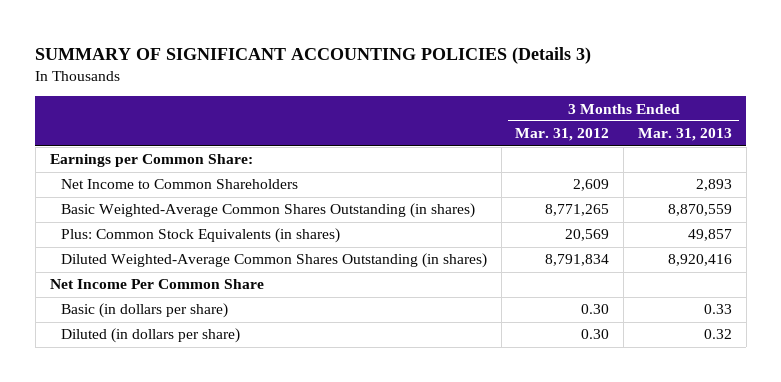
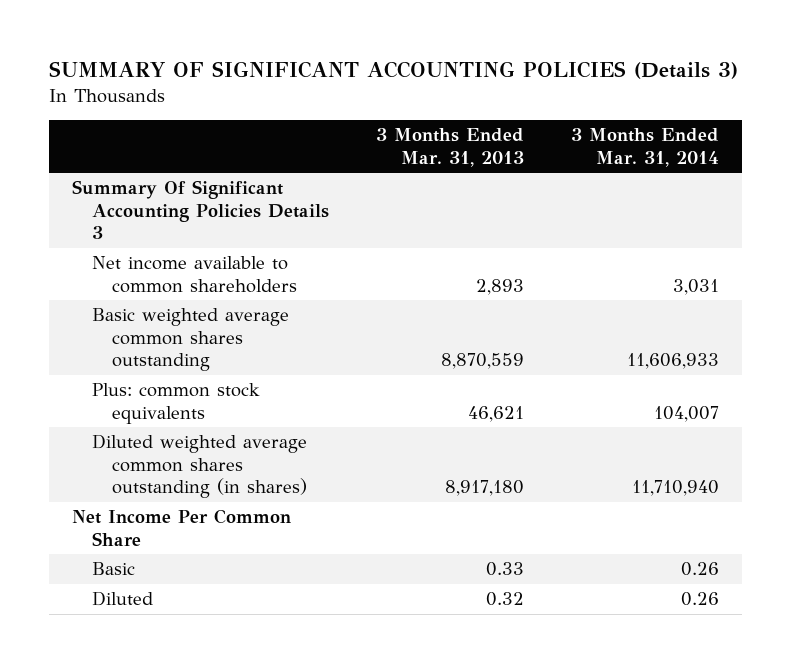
[515,128,610,142] Mar. 31, 2012 -> none
none -> [570,128,719,167] 3 Months Ended Mar. 31, 2014
[49,154,253,168] Earnings per Common Share: -> none
none -> [71,180,330,240] Summary Of Significant Accounting Policies Details 3
[60,179,298,190] Net Income to Common Shareholders -> [92,256,298,293] Net income available to common shareholders
[60,203,475,219] Basic Weighted-Average Common Shares Outstanding (in shares) -> [92,308,290,372] Basic weighted average common shares outstanding
[60,228,340,244] Plus: Common Stock Equivalents (in shares) -> [92,383,261,424] Plus: common stock equivalents
[687,229,732,242] 49,857 -> [467,405,524,422] 46,621
[60,253,487,269] Diluted Weighted-Average Common Shares Outstanding (in shares) -> [92,434,308,499] Diluted weighted average common shares outstanding (in shares)
[667,254,732,267] 8,920,416 -> [444,480,524,497] 8,917,180
[60,303,228,319] Basic (in dollars per share) -> [92,562,136,576] Basic
[60,328,240,344] Diluted (in dollars per share) -> [92,591,154,607] Diluted

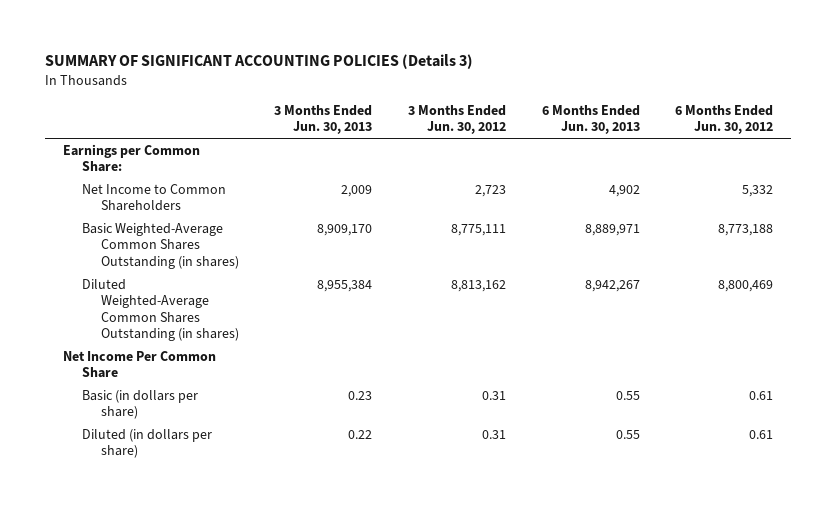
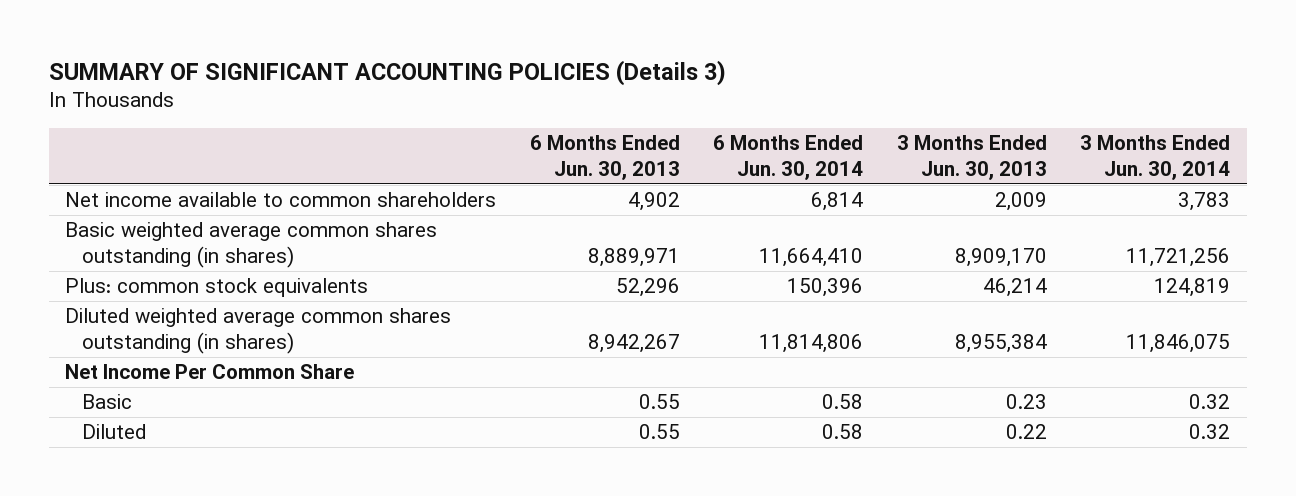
[407,105,506,135] 3 Months Ended Jun. 30, 2012 -> none
[675,105,774,135] 6 Months Ended Jun. 30, 2012 -> none
none -> [713,135,864,180] 6 Months Ended Jun. 30, 2014
none -> [1080,135,1231,180] 3 Months Ended Jun. 30, 2014
[62,144,200,173] Earnings per Common Share: -> none
[81,184,226,212] Net Income to Common Shareholders -> [65,192,497,208] Net income available to common shareholders
[81,223,239,269] Basic Weighted-Average Common Shares Outstanding (in shares) -> [65,222,438,268] Basic weighted average common shares outstanding (in shares)
none -> [65,278,369,298] Plus: common stock equivalents
[81,279,239,341] Diluted Weighted-Average Common Shares Outstanding (in shares) -> [65,308,452,354] Diluted weighted average common shares outstanding (in shares)
[81,390,198,420] Basic (in dollars per share) -> [82,394,133,410] Basic
[81,429,212,459] Diluted (in dollars per share) -> [82,424,147,440] Diluted

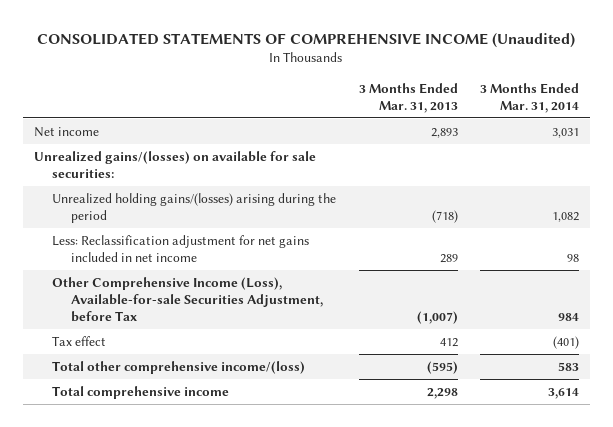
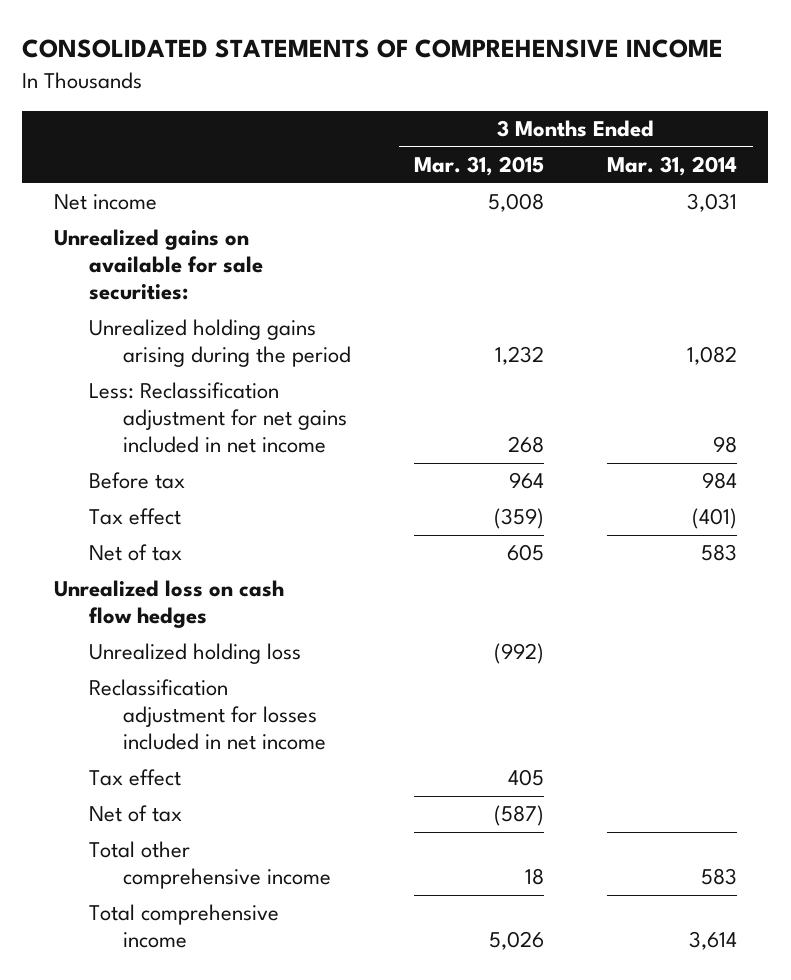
[37,33,576,49] CONSOLIDATED STATEMENTS OF COMPREHENSIVE INCOME (Unaudited) -> [22,39,724,59] CONSOLIDATED STATEMENTS OF COMPREHENSIVE INCOME
[358,82,458,113] 3 Months Ended Mar. 31, 2013 -> none
none -> [414,156,545,177] Mar. 31, 2015
[34,150,317,179] Unrealized gains/(losses) on available for sale securities: -> [53,229,263,300] Unrealized gains on available for sale securities:
[52,192,337,224] Unrealized holding gains/(losses) arising during the period -> [88,319,352,368] Unrealized holding gains arising during the period
[52,276,323,323] Other Comprehensive Income (Loss), Available-for-sale Securities Adjustment, before Tax -> [88,472,185,490] Before tax
none -> [88,544,182,562] Net of tax
none -> [53,580,284,629] Unrealized loss on cash flow hedges
none -> [88,643,301,665] Unrealized holding loss
none -> [88,679,327,750] Reclassification adjustment for losses included in net income
none -> [88,769,181,787] Tax effect
none -> [88,805,182,823] Net of tax
[52,360,306,374] Total other comprehensive income/(loss) -> [88,841,332,890] Total other comprehensive income

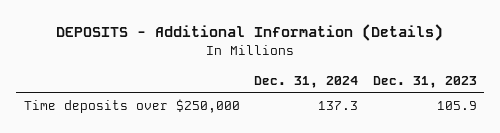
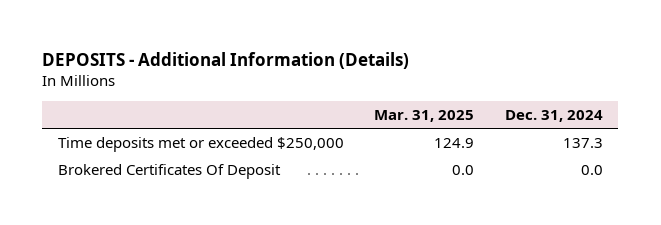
[372,75,477,88] Dec. 31, 2023 -> none
none -> [374,109,475,122] Mar. 31, 2025
[23,98,240,113] Time deposits over $250,000 -> [57,137,344,153] Time deposits met or exceeded $250,000
none -> [57,164,281,180] Brokered Certificates Of Deposit

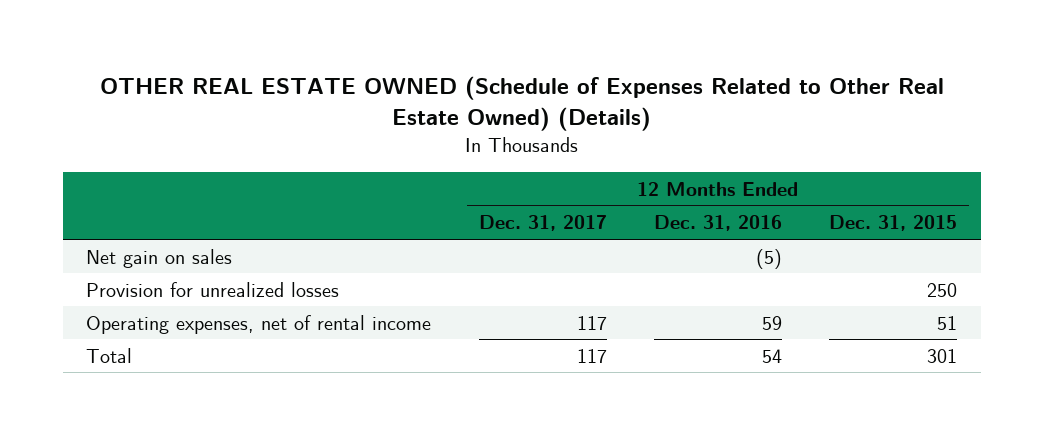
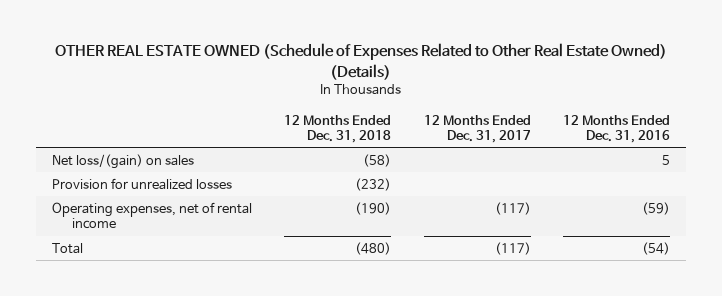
[829,215,958,232] Dec. 31, 2015 -> none
none -> [284,114,392,143] 12 Months Ended Dec. 31, 2018
[86,248,233,268] Net gain on sales -> [51,153,194,169] Net loss/(gain) on sales
[755,248,782,269] (5) -> [661,154,670,165] 5
[576,315,607,330] 117 -> [494,201,531,215] (117)
[761,315,782,330] 59 -> [641,201,670,215] (59)
[576,348,607,363] 117 -> [494,241,531,255] (117)
[761,348,782,363] 54 -> [641,241,670,255] (54)

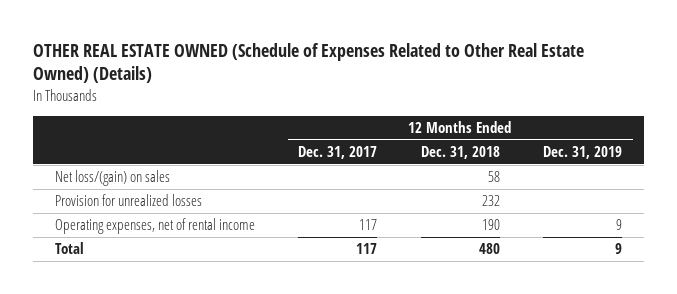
[562,114,670,143] 12 Months Ended Dec. 31, 2016 -> none
none -> [542,146,622,160] Dec. 31, 2019
[363,153,392,167] (58) -> [487,171,500,183] 58
[355,177,392,191] (232) -> [481,195,500,207] 232
[355,201,392,215] (190) -> [481,219,500,231] 190
[494,201,531,215] (117) -> [359,219,378,231] 117
[355,241,392,255] (480) -> [478,243,500,255] 480
[494,241,531,255] (117) -> [356,243,378,255] 117

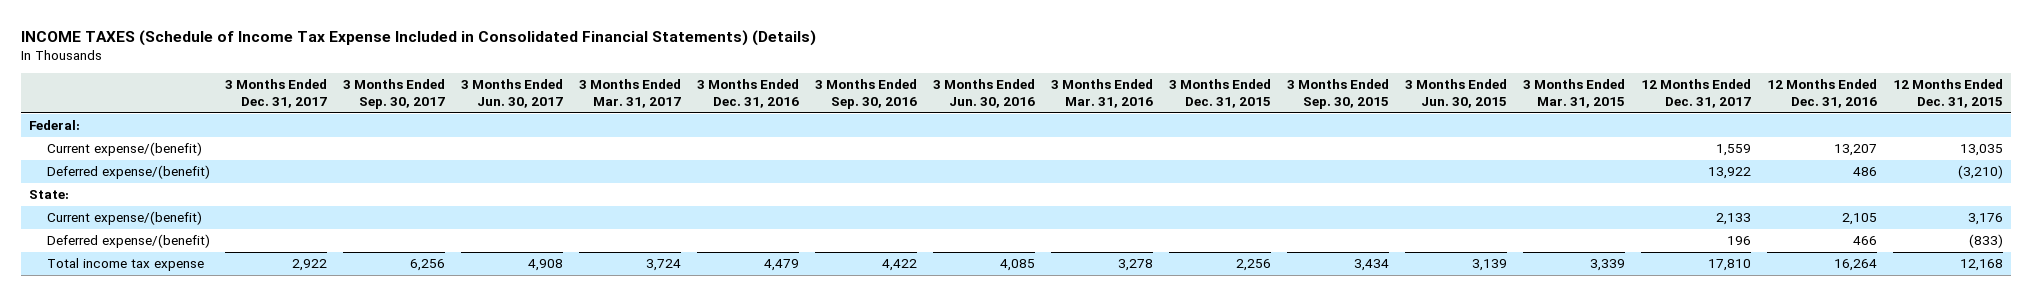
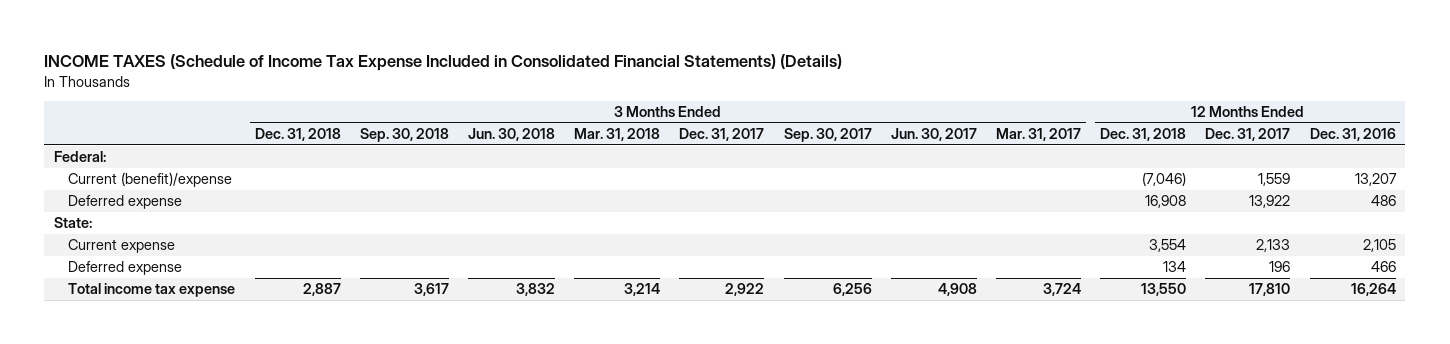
[697,79,800,109] 3 Months Ended Dec. 31, 2016 -> none
[815,79,918,110] 3 Months Ended Sep. 30, 2016 -> none
[933,79,1036,109] 3 Months Ended Jun. 30, 2016 -> none
[1051,79,1154,109] 3 Months Ended Mar. 31, 2016 -> none
[1168,79,1271,109] 3 Months Ended Dec. 31, 2015 -> none
[1286,79,1389,110] 3 Months Ended Sep. 30, 2015 -> none
[1404,79,1507,109] 3 Months Ended Jun. 30, 2015 -> none
[1522,79,1625,109] 3 Months Ended Mar. 31, 2015 -> none
[1892,79,2003,109] 12 Months Ended Dec. 31, 2015 -> none
none -> [254,128,341,142] Dec. 31, 2018
none -> [359,128,449,143] Sep. 30, 2018
none -> [467,128,555,142] Jun. 30, 2018
none -> [574,128,661,142] Mar. 31, 2018
none -> [1100,128,1187,142] Dec. 31, 2018
[46,142,202,157] Current expense/(benefit) -> [68,172,233,188] Current (benefit)/expense
[46,165,210,180] Deferred expense/(benefit) -> [68,195,183,210] Deferred expense
[46,211,202,226] Current expense/(benefit) -> [68,239,176,254] Current expense
[46,234,210,249] Deferred expense/(benefit) -> [68,261,183,276] Deferred expense

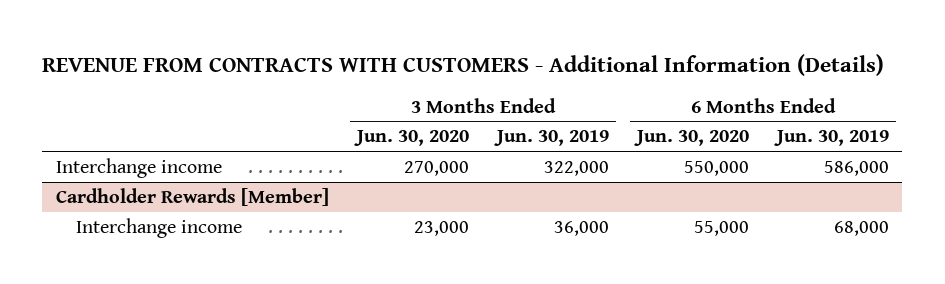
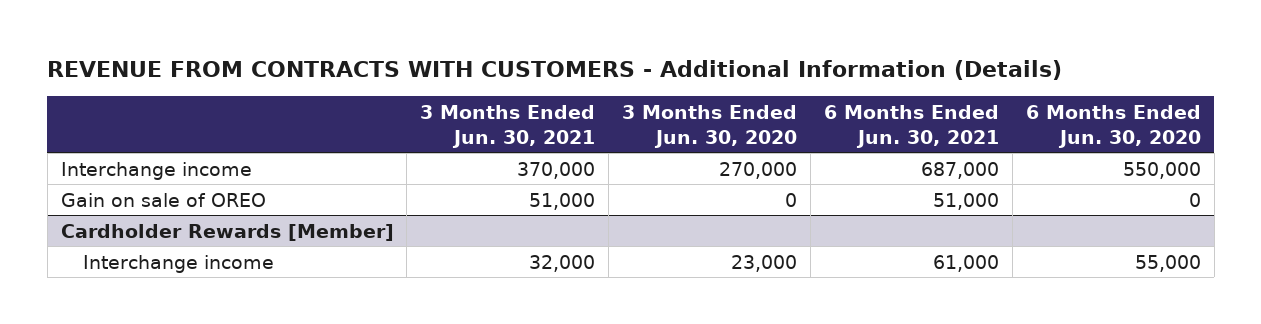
[493,130,609,147] Jun. 30, 2019 -> none
[773,130,889,147] Jun. 30, 2019 -> none
none -> [420,104,596,148] 3 Months Ended Jun. 30, 2021
none -> [824,104,1000,148] 6 Months Ended Jun. 30, 2021
none -> [60,192,266,207] Gain on sale of OREO

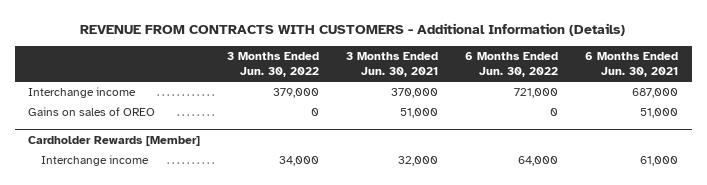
[622,104,798,148] 3 Months Ended Jun. 30, 2020 -> none
[1025,104,1201,148] 6 Months Ended Jun. 30, 2020 -> none
none -> [227,52,320,78] 3 Months Ended Jun. 30, 2022
none -> [465,52,559,78] 6 Months Ended Jun. 30, 2022
[60,192,266,207] Gain on sale of OREO -> [28,107,156,117] Gains on sales of OREO

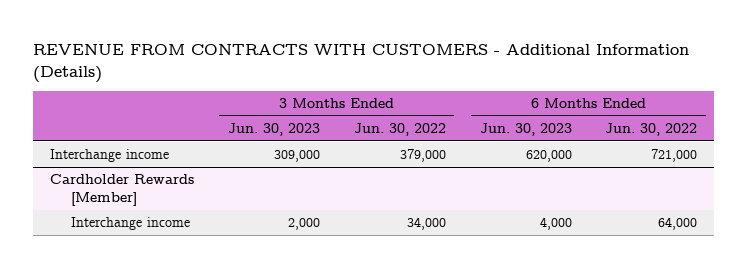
[346,52,439,78] 3 Months Ended Jun. 30, 2021 -> none
[585,52,679,78] 6 Months Ended Jun. 30, 2021 -> none
none -> [227,123,320,137] Jun. 30, 2023
none -> [479,123,572,137] Jun. 30, 2023
[28,107,156,117] Gains on sales of OREO -> none

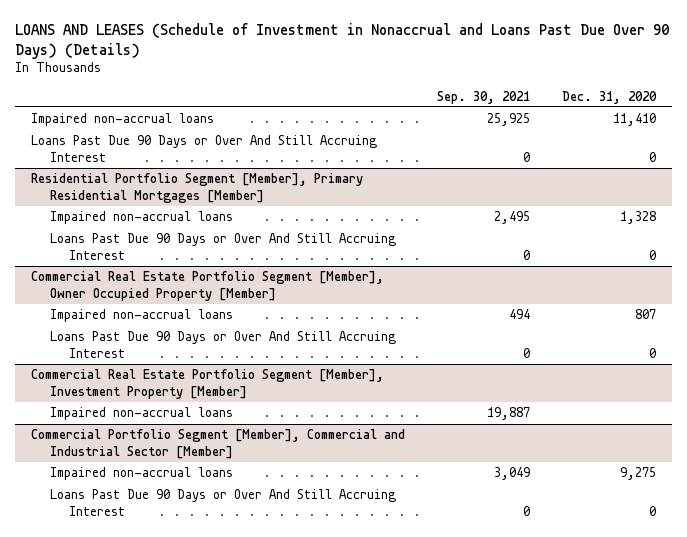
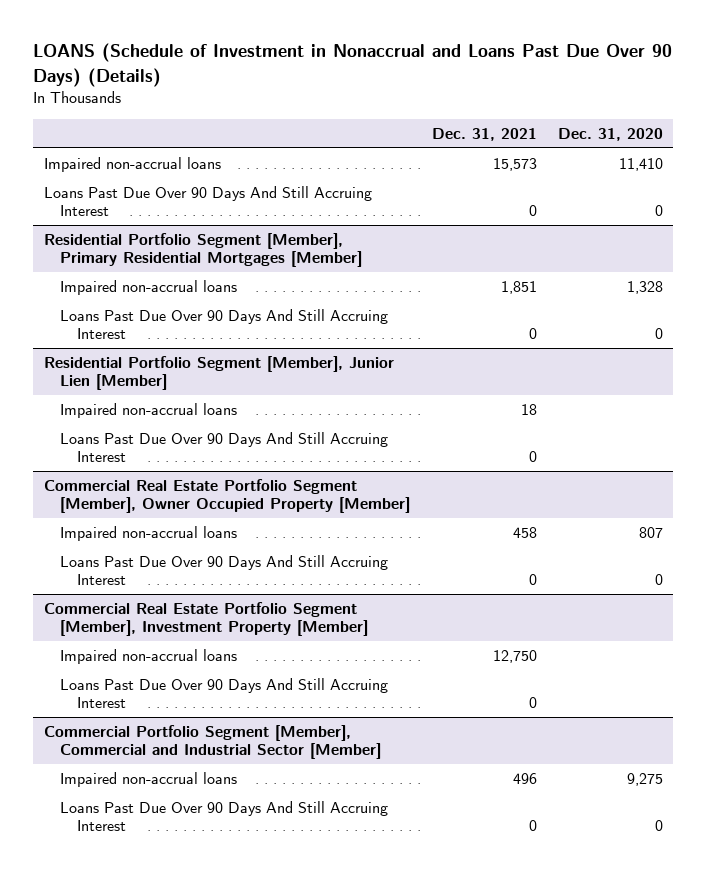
[14,22,669,59] LOANS AND LEASES (Schedule of Investment in Nonaccrual and Loans Past Due Over 90 Days) (Details) -> [33,43,673,87] LOANS (Schedule of Investment in Nonaccrual and Loans Past Due Over 90 Days) (Details)
[436,90,530,104] Sep. 30, 2021 -> none
none -> [431,127,537,141] Dec. 31, 2021
[30,135,377,162] Loans Past Due 90 Days or Over And Still Accruing Interest -> [43,186,372,217] Loans Past Due Over 90 Days And Still Accruing Interest
[49,233,396,260] Loans Past Due 90 Days or Over And Still Accruing Interest -> [60,309,389,340] Loans Past Due Over 90 Days And Still Accruing Interest
none -> [43,356,394,391] Residential Portfolio Segment [Member], Junior Lien [Member]
none -> [60,403,238,419] Impaired non-accrual loans
none -> [60,432,389,463] Loans Past Due Over 90 Days And Still Accruing Interest
[49,331,396,358] Loans Past Due 90 Days or Over And Still Accruing Interest -> [60,555,389,586] Loans Past Due Over 90 Days And Still Accruing Interest
none -> [60,678,389,709] Loans Past Due Over 90 Days And Still Accruing Interest
[49,489,396,516] Loans Past Due 90 Days or Over And Still Accruing Interest -> [60,801,389,832] Loans Past Due Over 90 Days And Still Accruing Interest

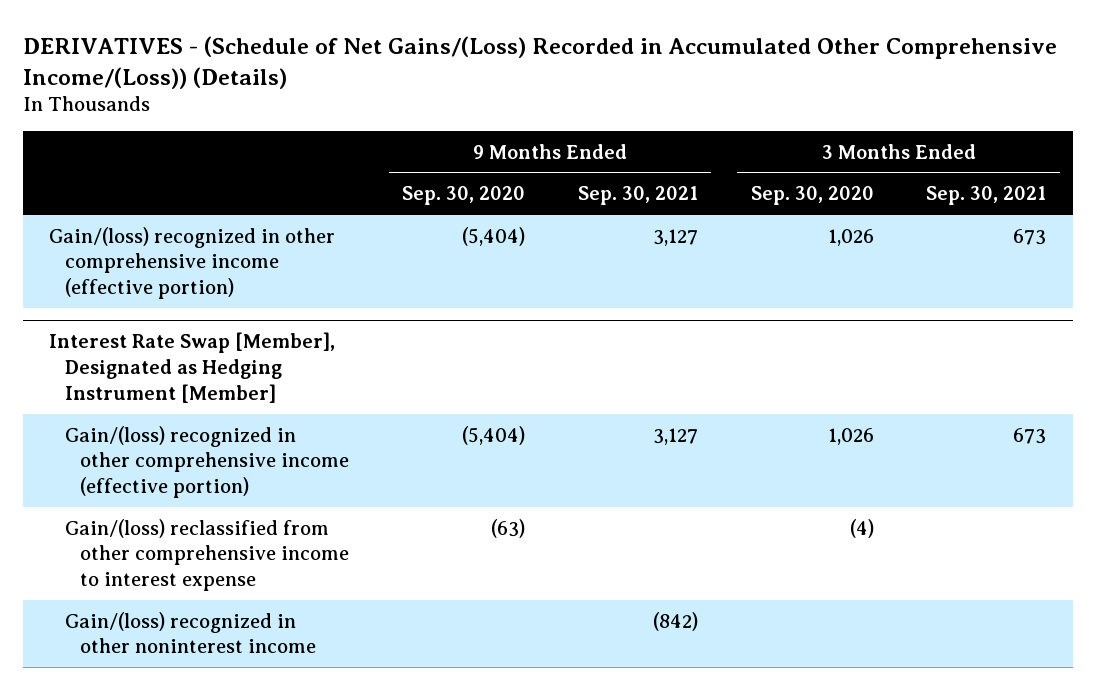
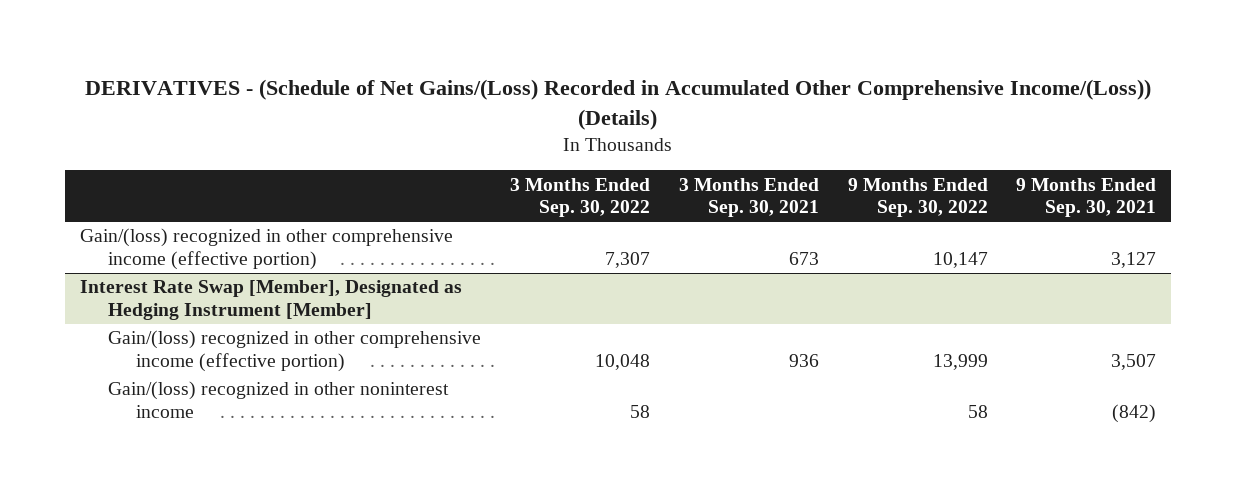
[401,186,525,206] Sep. 30, 2020 -> none
[750,186,874,206] Sep. 30, 2020 -> none
none -> [509,177,650,218] 3 Months Ended Sep. 30, 2022
none -> [847,177,988,218] 9 Months Ended Sep. 30, 2022
[64,518,350,592] Gain/(loss) reclassified from other comprehensive income to interest expense -> none
[652,427,698,445] 3,127 -> [1111,354,1157,371] 3,507
[1013,427,1047,444] 673 -> [788,354,819,368] 936

